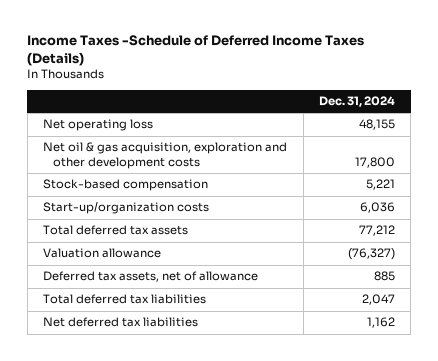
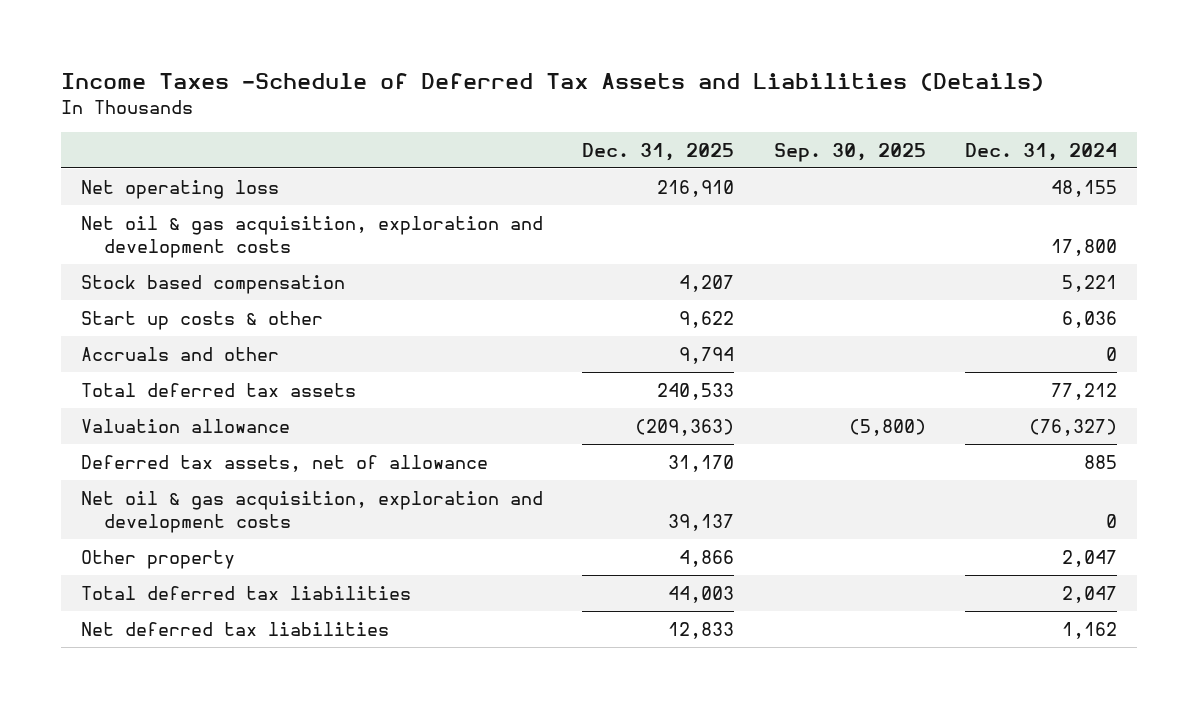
[27,35,365,66] Income Taxes -Schedule of Deferred Income Taxes (Details) -> [61,73,1045,92] Income Taxes -Schedule of Deferred Tax Assets and Liabilities (Details)
none -> [582,142,735,161] Dec. 31, 2025
none -> [773,142,926,162] Sep. 30, 2025
[43,142,288,169] Net oil & gas acquisition, exploration and other development costs -> [80,215,543,258] Net oil & gas acquisition, exploration and development costs
[43,179,209,192] Stock-based compensation -> [80,274,345,294] Stock based compensation
[43,202,210,215] Start-up/organization costs -> [80,310,323,330] Start up costs & other
none -> [80,346,279,361] Accruals and other
none -> [80,490,543,533] Net oil & gas acquisition, exploration and development costs
none -> [80,549,235,569] Other property

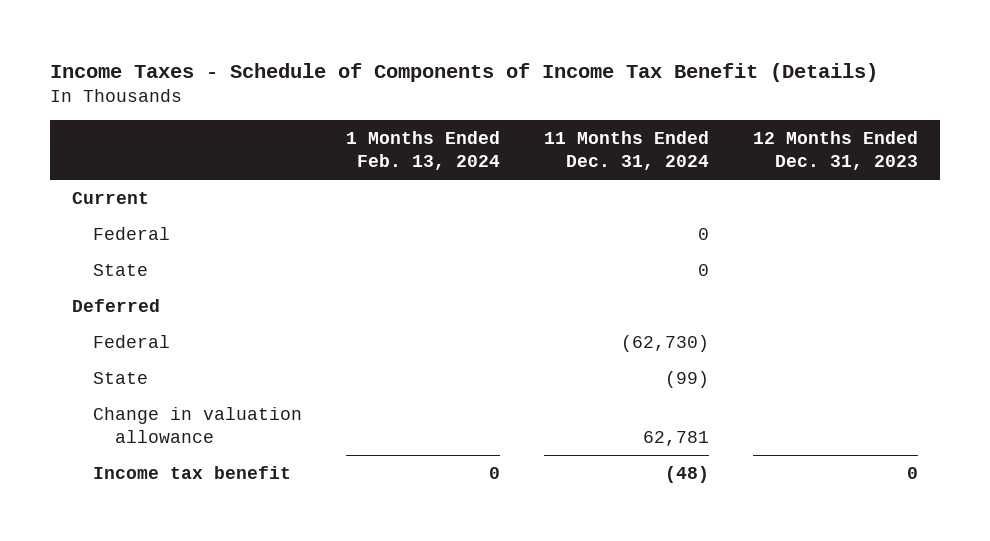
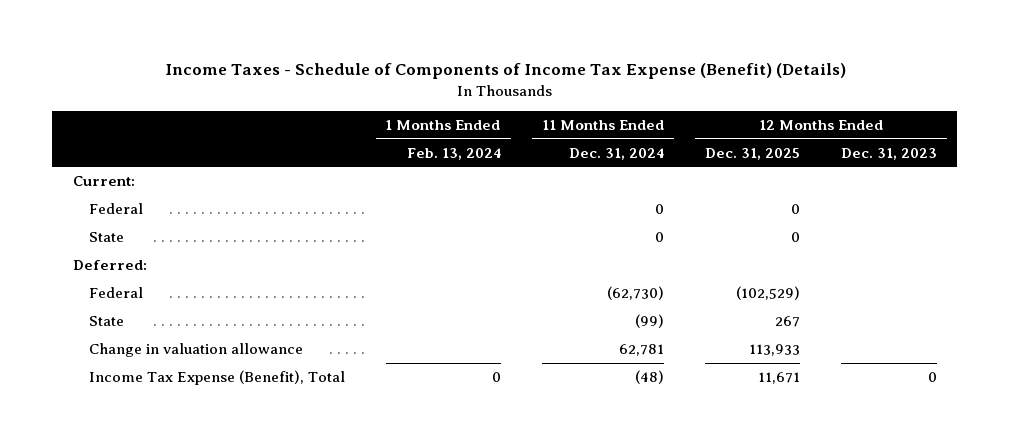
[49,62,878,82] Income Taxes - Schedule of Components of Income Tax Benefit (Details) -> [164,63,846,80] Income Taxes - Schedule of Components of Income Tax Expense (Benefit) (Details)
none -> [704,147,800,160] Dec. 31, 2025
[71,191,149,204] Current -> [72,176,135,187] Current:
[71,298,160,312] Deferred -> [72,260,147,271] Deferred:
[93,465,292,479] Income tax benefit -> [88,370,345,386] Income Tax Expense (Benefit), Total

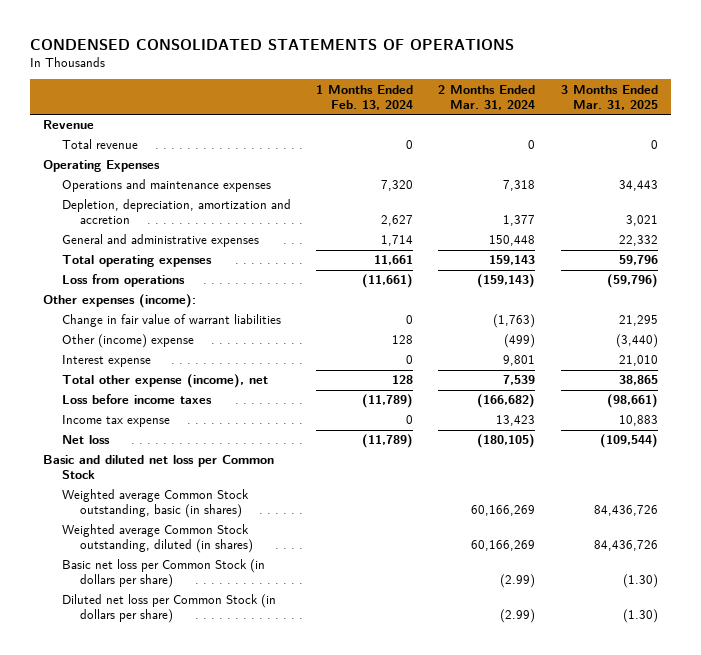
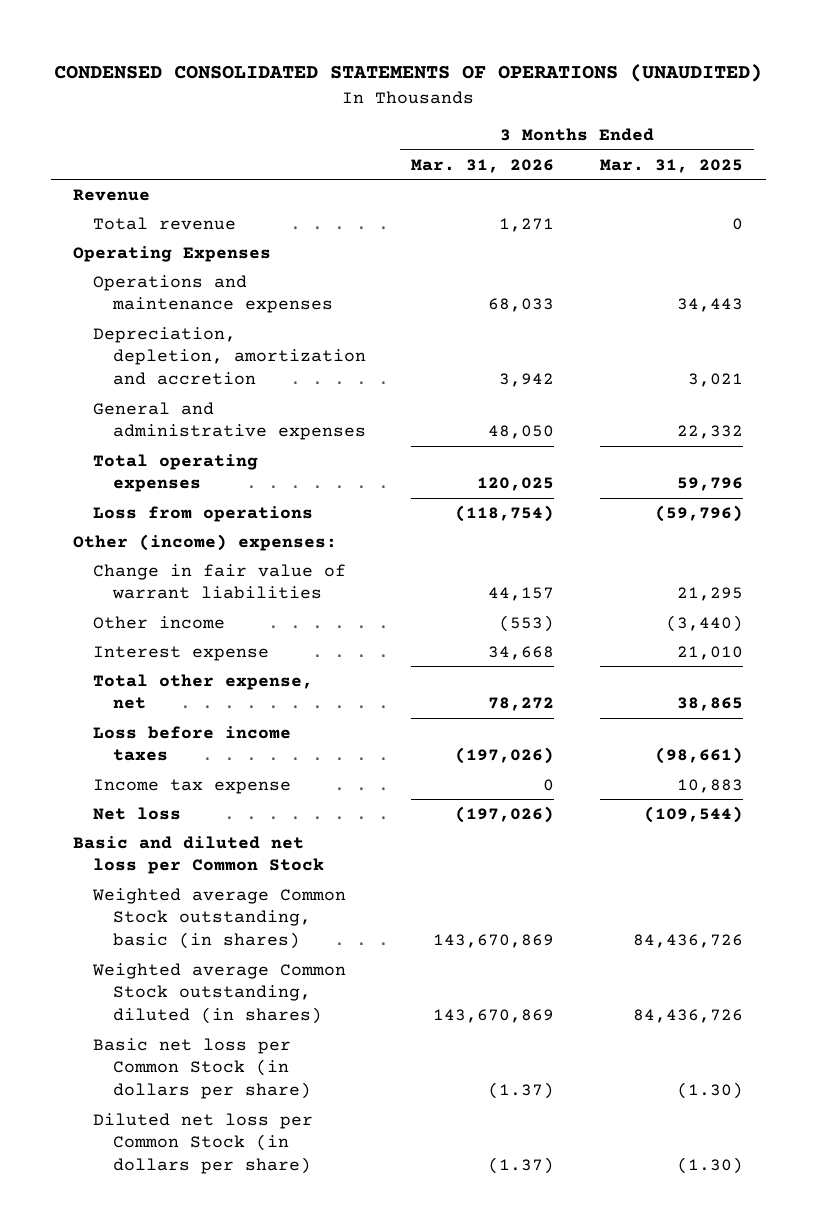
[29,38,514,50] CONDENSED CONSOLIDATED STATEMENTS OF OPERATIONS -> [54,64,763,83] CONDENSED CONSOLIDATED STATEMENTS OF OPERATIONS (UNAUDITED)
[316,84,414,110] 1 Months Ended Feb. 13, 2024 -> none
[438,84,536,110] 2 Months Ended Mar. 31, 2024 -> none
none -> [411,158,555,173] Mar. 31, 2026
[61,199,291,225] Depletion, depreciation, amortization and accretion -> [93,326,366,386] Depreciation, depletion, amortization and accretion
[42,294,196,309] Other expenses (income): -> [73,533,338,551] Other (income) expenses:
[61,334,194,349] Other (income) expense -> [93,615,226,629] Other income
[61,374,268,389] Total other expense (income), net -> [93,673,314,710] Total other expense, net

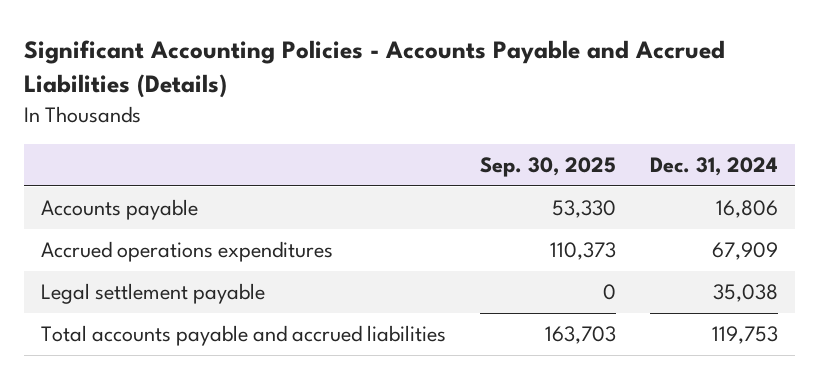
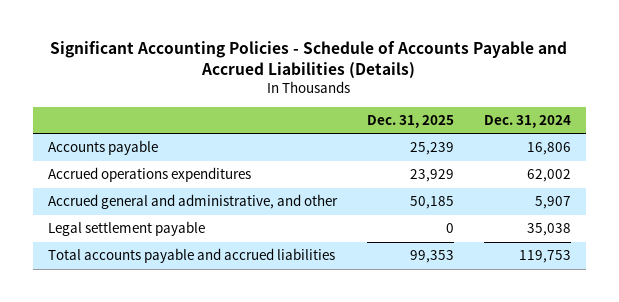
[24,40,726,99] Significant Accounting Policies - Accounts Payable and Accrued Liabilities (Details) -> [50,40,568,79] Significant Accounting Policies - Schedule of Accounts Payable and Accrued Liabilities (Details)
[479,157,616,178] Sep. 30, 2025 -> none
none -> [366,114,454,128] Dec. 31, 2025
[711,242,778,261] 67,909 -> [526,169,571,183] 62,002
none -> [47,194,338,210] Accrued general and administrative, and other

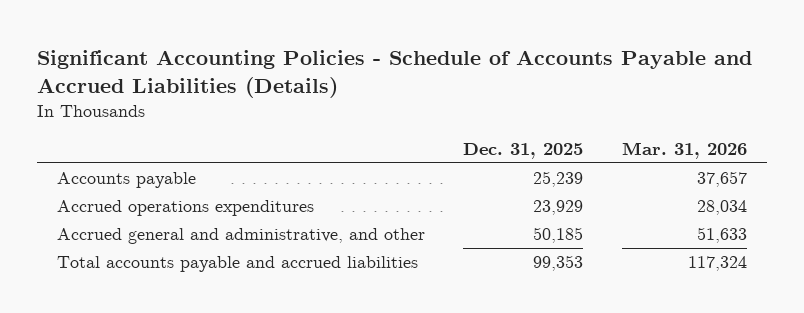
[483,114,571,128] Dec. 31, 2024 -> none
none -> [622,142,748,160] Mar. 31, 2026
[47,221,205,237] Legal settlement payable -> none

